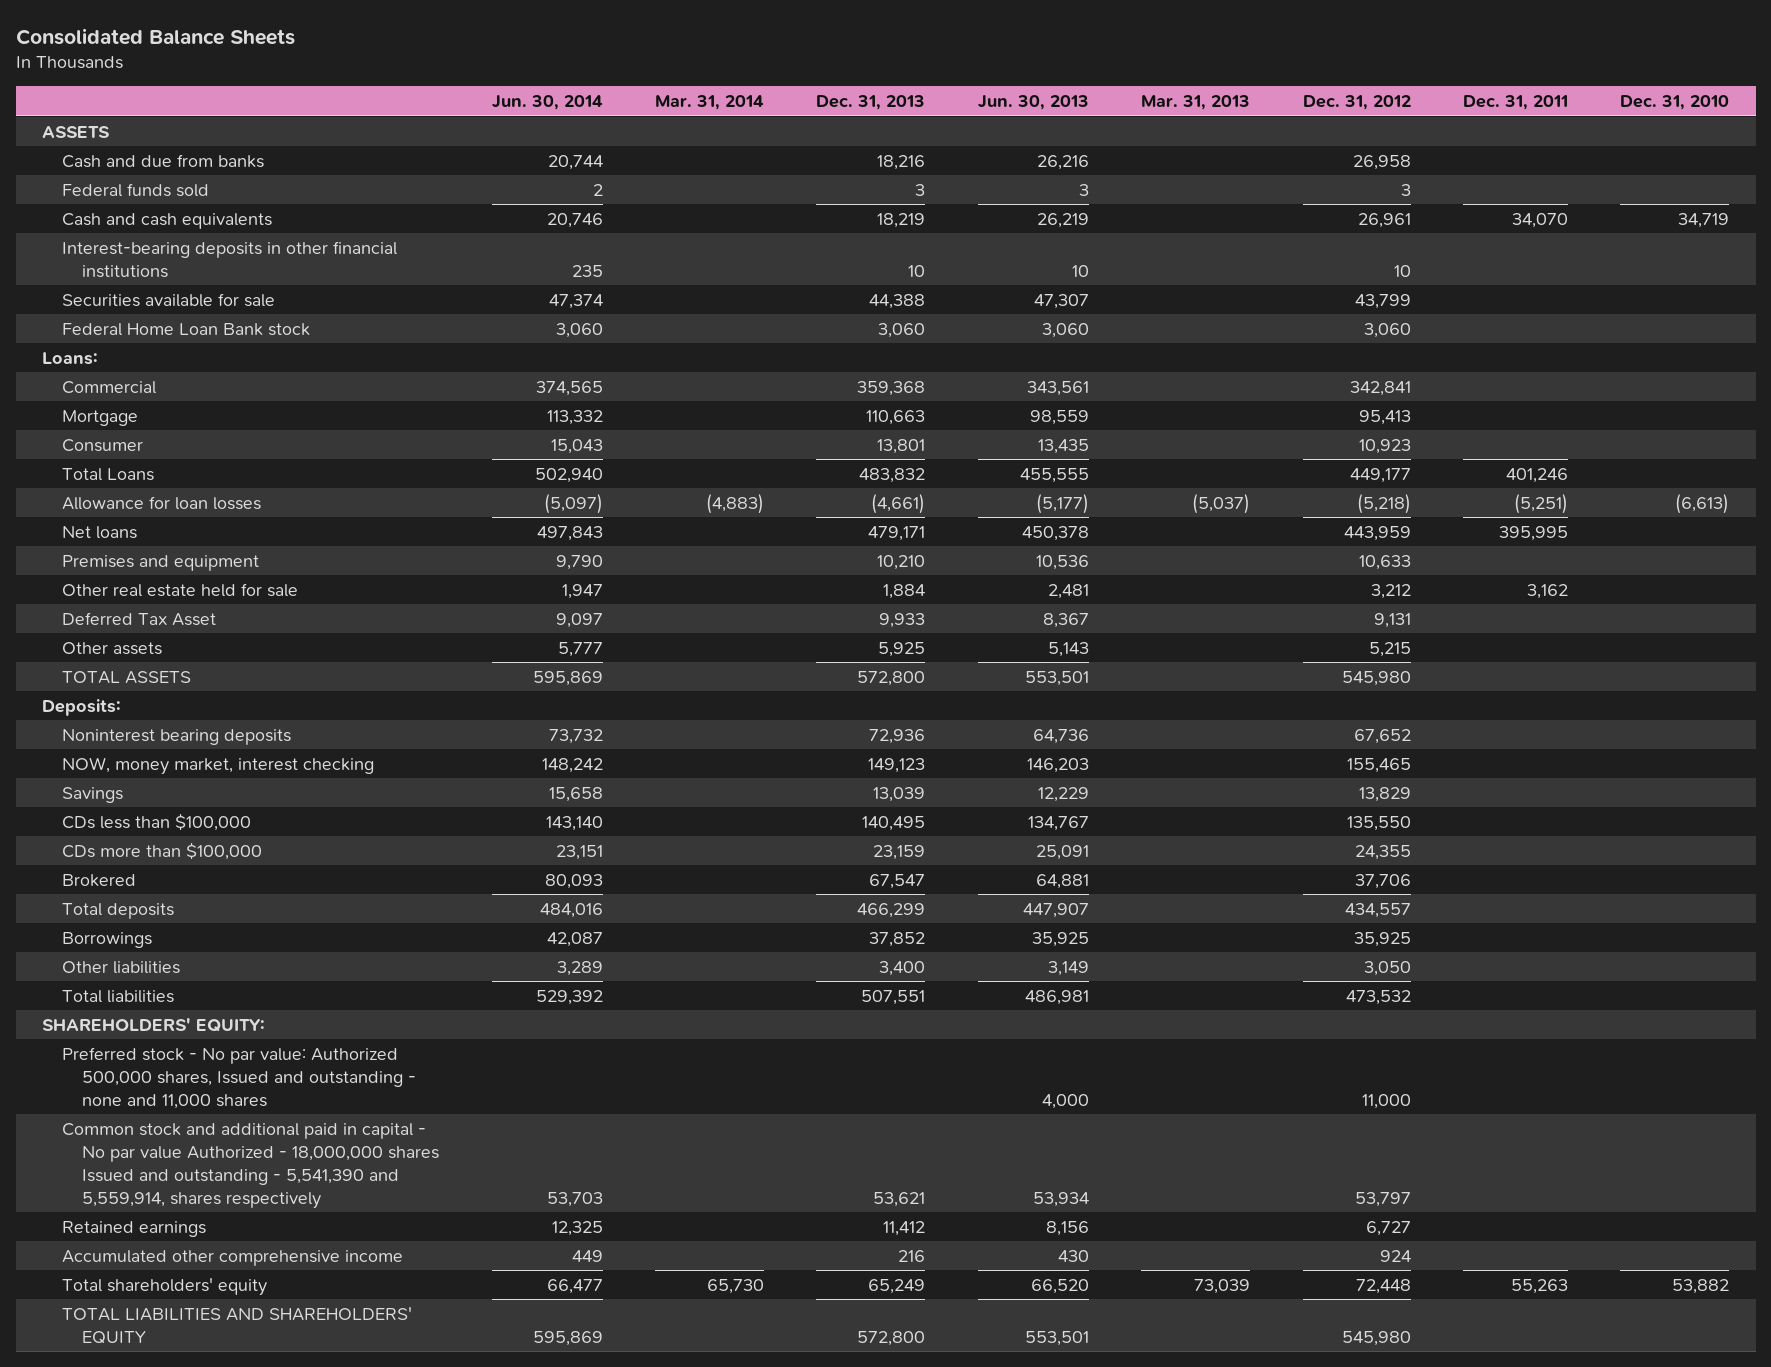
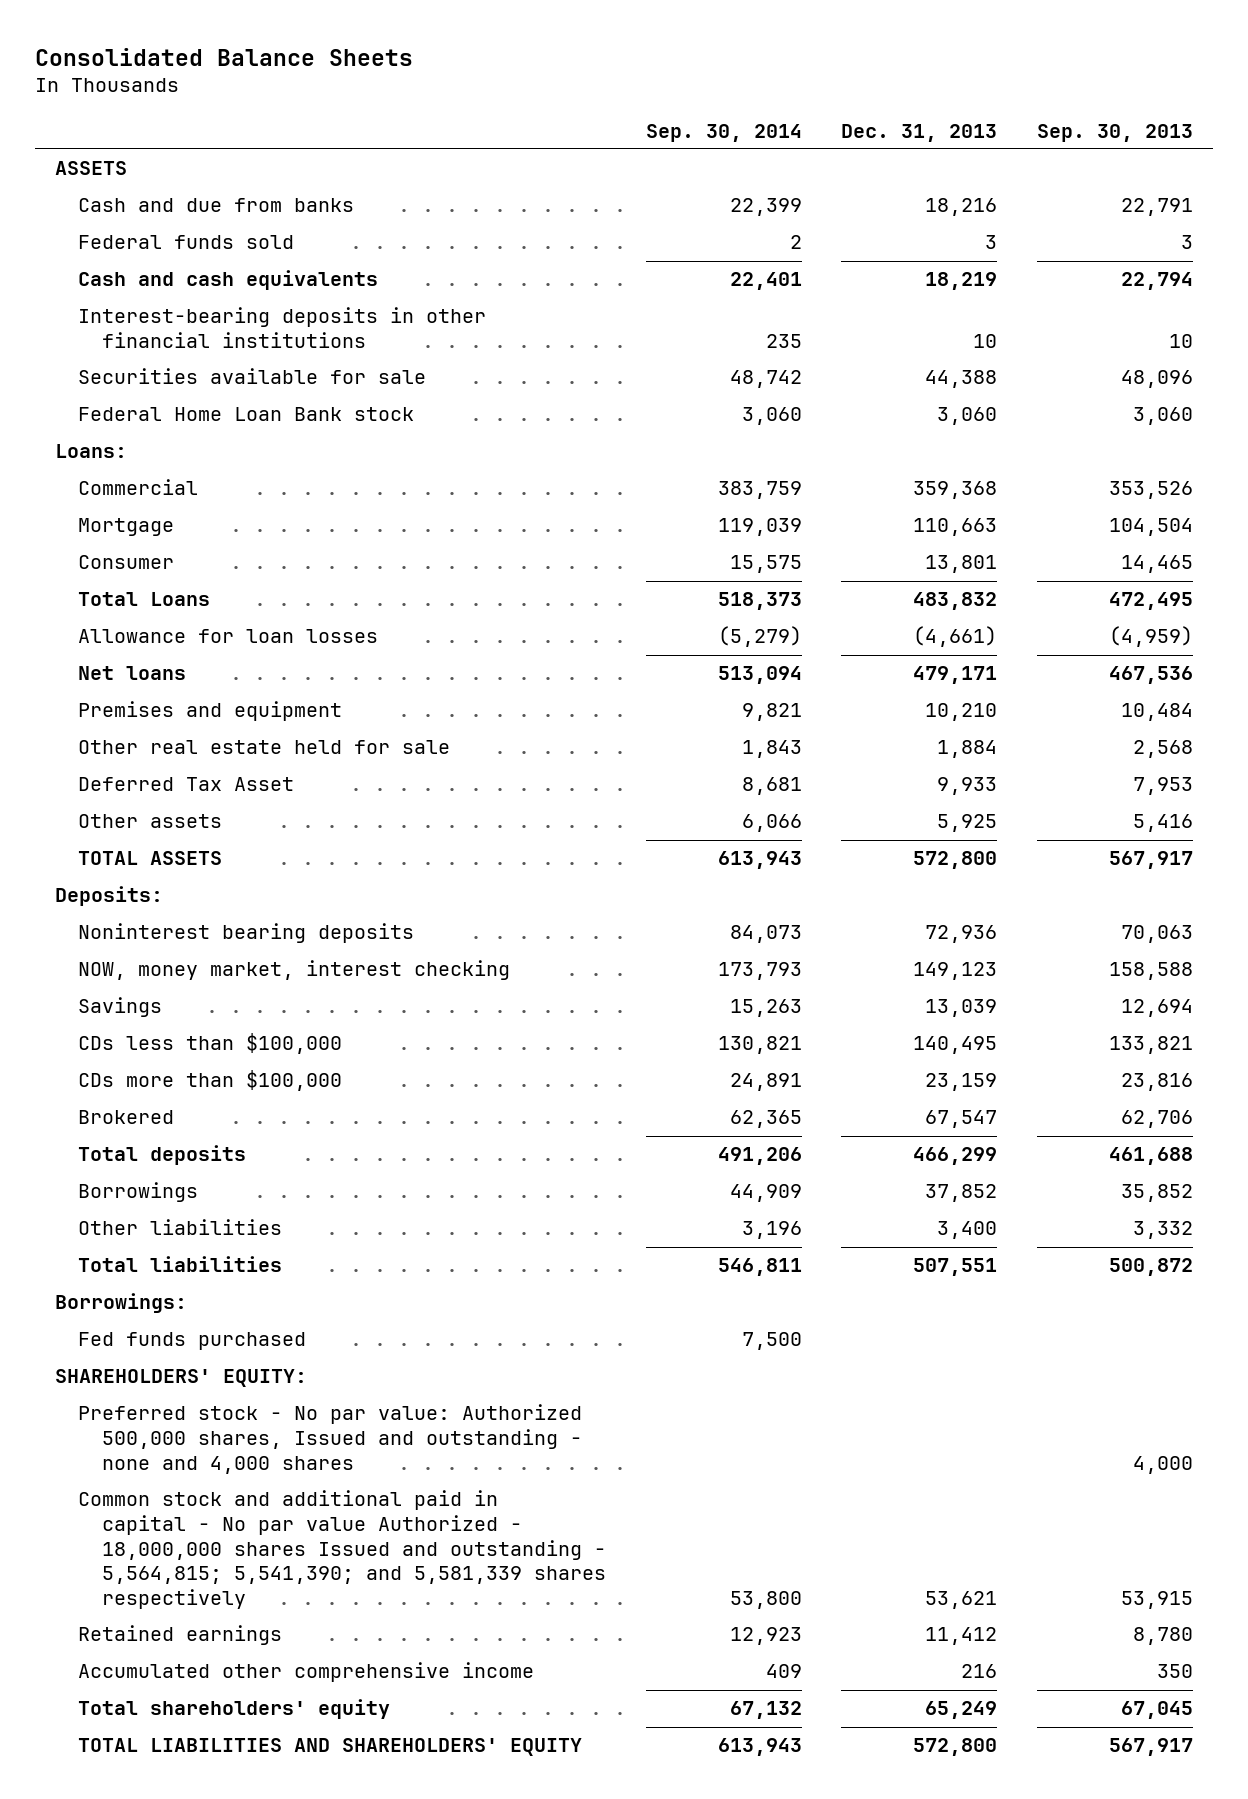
[491,95,603,111] Jun. 30, 2014 -> none
[654,95,764,111] Mar. 31, 2014 -> none
[977,95,1089,111] Jun. 30, 2013 -> none
[1141,95,1251,111] Mar. 31, 2013 -> none
[1302,95,1411,111] Dec. 31, 2012 -> none
[1463,95,1569,111] Dec. 31, 2011 -> none
[1620,95,1730,111] Dec. 31, 2010 -> none
none -> [645,123,802,142] Sep. 30, 2014
none -> [1037,123,1194,142] Sep. 30, 2013
none -> [54,1293,187,1314] Borrowings:
none -> [78,1332,307,1351] Fed funds purchased
[62,1046,417,1109] Preferred stock - No par value: Authorized 500,000 shares, Issued and outstanding - none and 11,000 shares -> [78,1404,583,1474] Preferred stock - No par value: Authorized 500,000 shares, Issued and outstanding - none and 4,000 shares
[62,1122,440,1209] Common stock and additional paid in capital - No par value Authorized - 18,000,000 shares Issued and outstanding - 5,541,390 and 5,559,914, shares respectively -> [78,1490,606,1609] Common stock and additional paid in capital - No par value Authorized - 18,000,000 shares Issued and outstanding - 5,564,815; 5,541,390; and 5,581,339 shares respectively

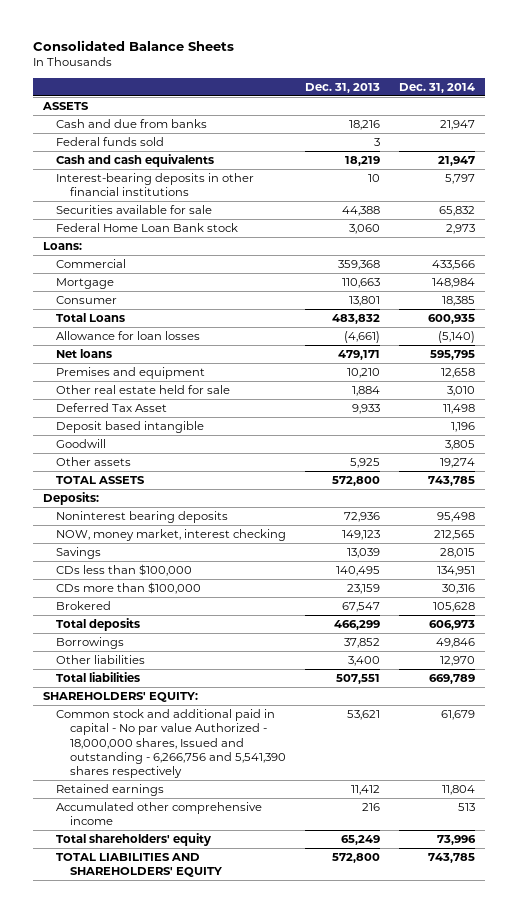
[645,123,802,142] Sep. 30, 2014 -> none
[1037,123,1194,142] Sep. 30, 2013 -> none
none -> [399,82,476,93] Dec. 31, 2014
none -> [56,420,205,433] Deposit based intangible
none -> [56,438,107,448] Goodwill
[54,1293,187,1314] Borrowings: -> none
[78,1332,307,1351] Fed funds purchased -> none
[78,1404,583,1474] Preferred stock - No par value: Authorized 500,000 shares, Issued and outstanding - none and 4,000 shares -> none
[78,1490,606,1609] Common stock and additional paid in capital - No par value Authorized - 18,000,000 shares Issued and outstanding - 5,564,815; 5,541,390; and 5,581,339 shares respectively -> [56,708,287,779] Common stock and additional paid in capital - No par value Authorized - 18,000,000 shares, Issued and outstanding - 6,266,756 and 5,541,390 shares respectively

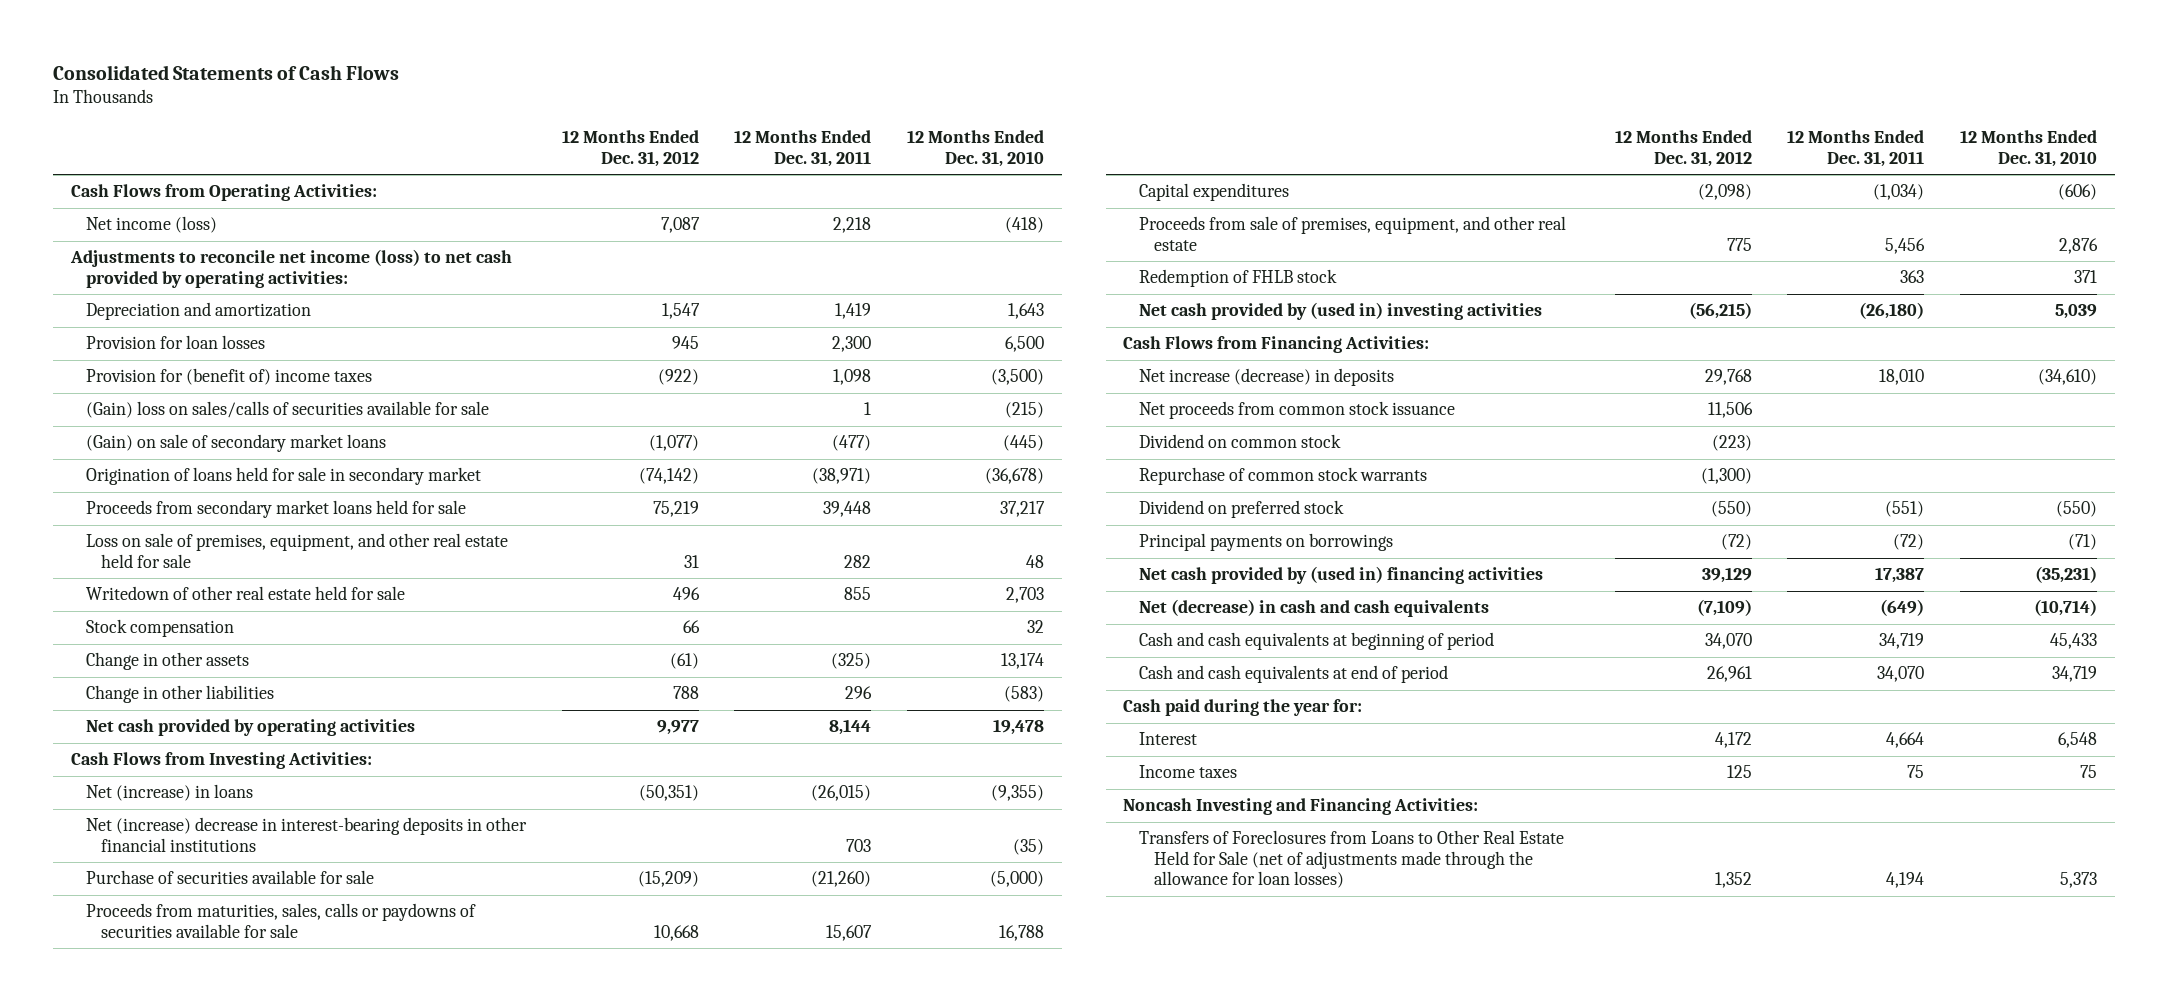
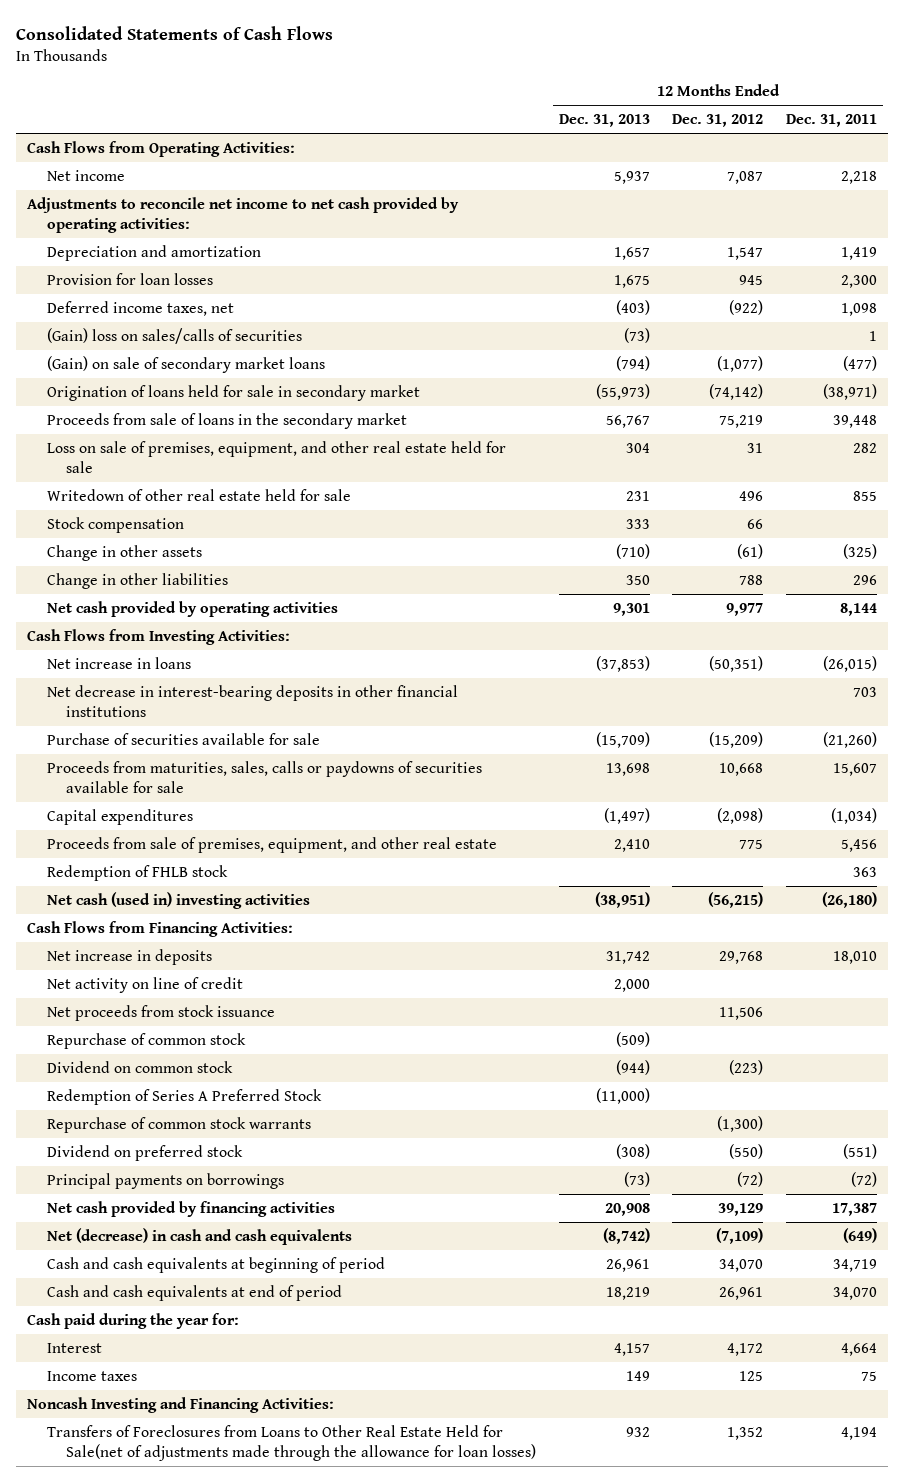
[907,130,1045,167] 12 Months Ended Dec. 31, 2010 -> none
none -> [558,113,650,127] Dec. 31, 2013
[85,216,217,234] Net income (loss) -> [46,169,125,181] Net income
[69,249,512,288] Adjustments to reconcile net income (loss) to net cash provided by operating activities: -> [27,196,460,234] Adjustments to reconcile net income to net cash provided by operating activities:
[85,368,372,386] Provision for (benefit of) income taxes -> [46,300,234,316] Deferred income taxes, net
[85,401,489,419] (Gain) loss on sales/calls of securities available for sale -> [46,327,302,344] (Gain) loss on sales/calls of securities
[85,500,466,519] Proceeds from secondary market loans held for sale -> [46,412,407,429] Proceeds from sale of loans in the secondary market
[85,784,253,802] Net (increase) in loans -> [46,656,191,669] Net increase in loans
[85,817,527,852] Net (increase) decrease in interest-bearing deposits in other financial institutions -> [46,684,458,718] Net decrease in interest-bearing deposits in other financial institutions
[1138,302,1542,321] Net cash provided by (used in) investing activities -> [46,891,310,909] Net cash (used in) investing activities
[1138,368,1394,387] Net increase (decrease) in deposits -> [46,948,212,965] Net increase in deposits
none -> [46,976,243,993] Net activity on line of credit
[1138,401,1455,420] Net proceeds from common stock issuance -> [46,1004,275,1021] Net proceeds from stock issuance
none -> [46,1032,246,1049] Repurchase of common stock
none -> [46,1088,322,1105] Redemption of Series A Preferred Stock
[1138,566,1543,585] Net cash provided by (used in) financing activities -> [46,1200,335,1217] Net cash provided by financing activities
[1138,830,1564,889] Transfers of Foreclosures from Loans to Other Real Estate Held for Sale (net of adjustments made through the allowance for loan losses) -> [46,1424,537,1462] Transfers of Foreclosures from Loans to Other Real Estate Held for Sale(net of adjustments made through the allowance for loan losses)

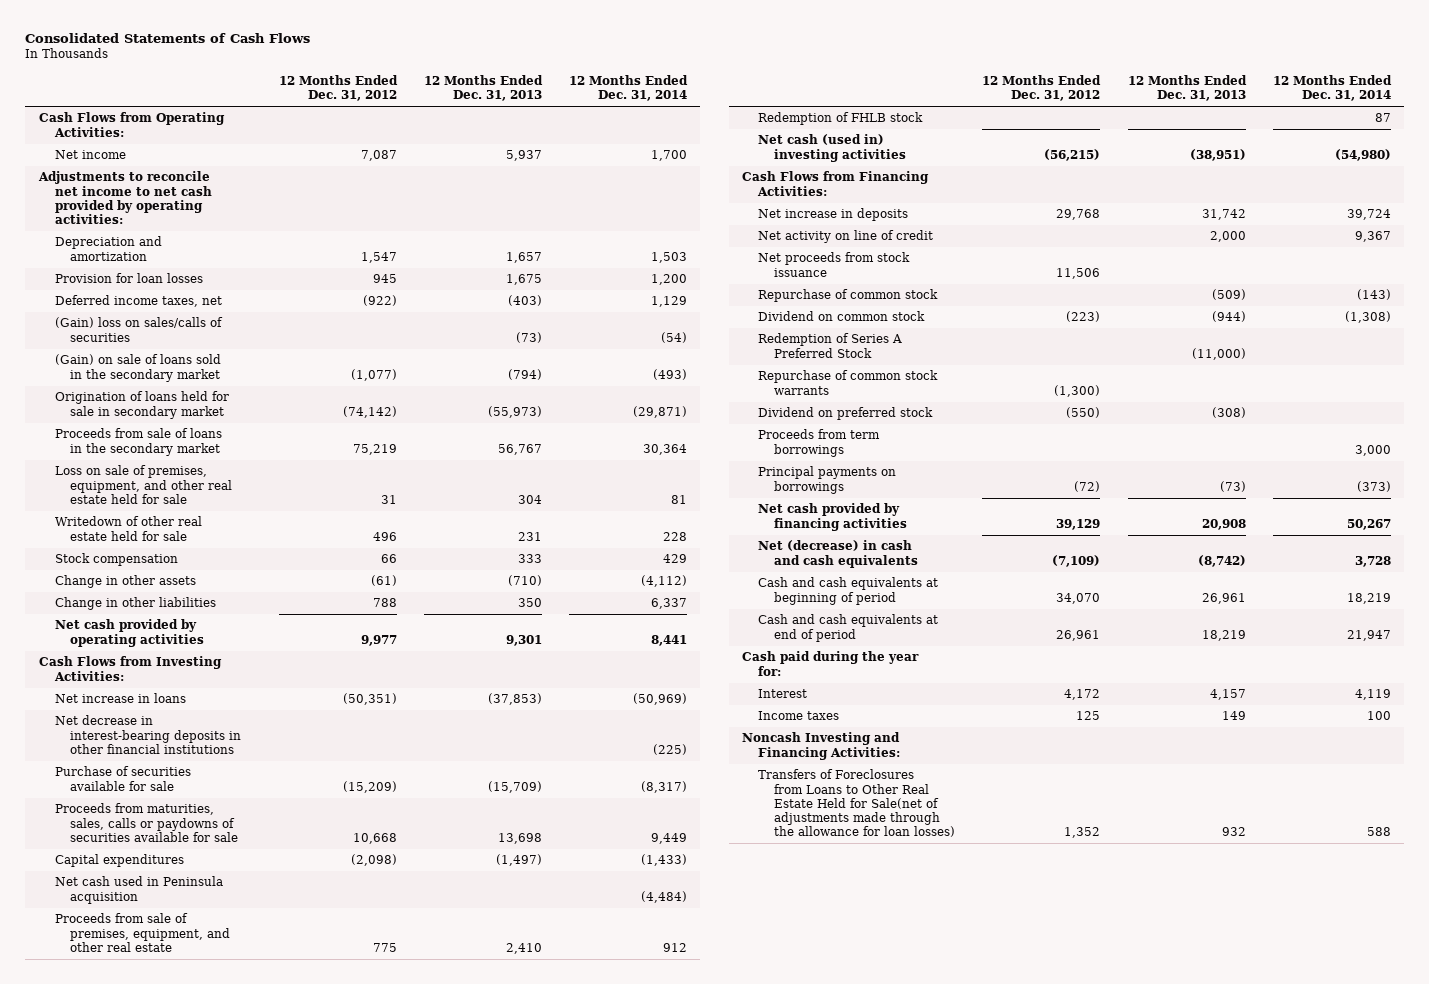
[785,113,877,127] Dec. 31, 2011 -> none
none -> [568,74,688,102] 12 Months Ended Dec. 31, 2014
[46,355,325,373] (Gain) on sale of secondary market loans -> [54,354,221,382] (Gain) on sale of loans sold in the secondary market
none -> [54,876,223,904] Net cash used in Peninsula acquisition
none -> [758,429,881,457] Proceeds from term borrowings

